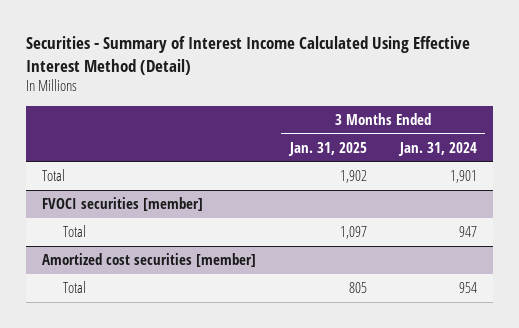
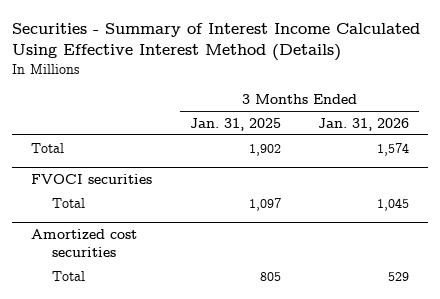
[25,35,470,75] Securities - Summary of Interest Income Calculated Using Effective Interest Method (Detail) -> [12,22,421,62] Securities - Summary of Interest Income Calculated Using Effective Interest Method (Details)
[397,141,477,156] Jan. 31, 2024 -> none
none -> [318,117,410,131] Jan. 31, 2026
[42,197,204,212] FVOCI securities [member] -> [30,174,152,185] FVOCI securities
[42,253,257,268] Amortized cost securities [member] -> [30,229,137,258] Amortized cost securities

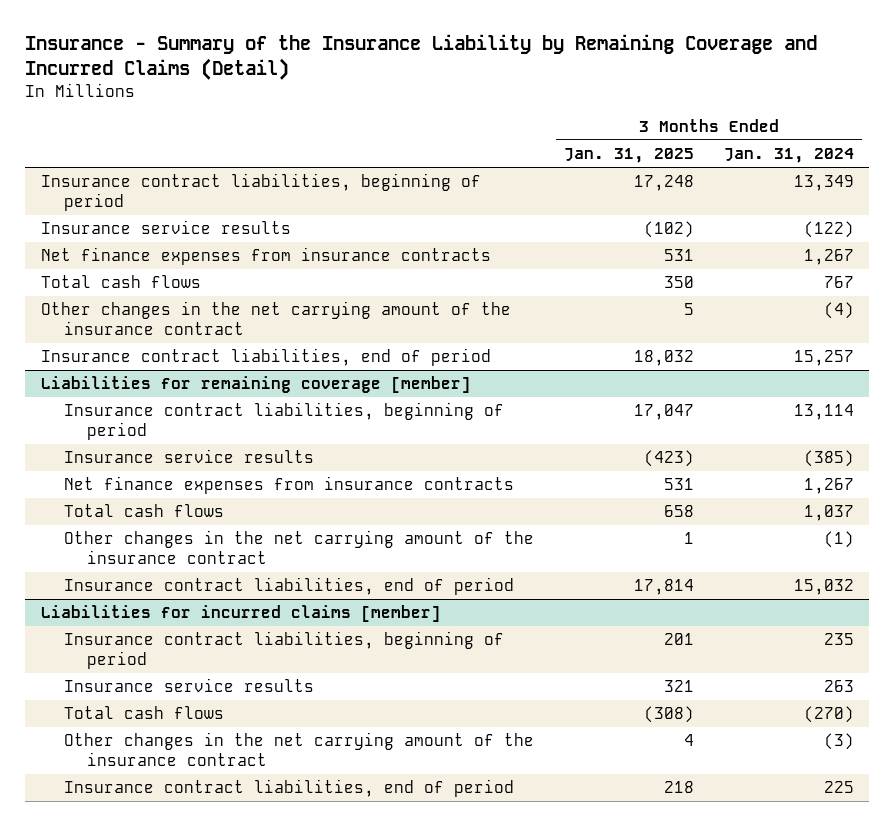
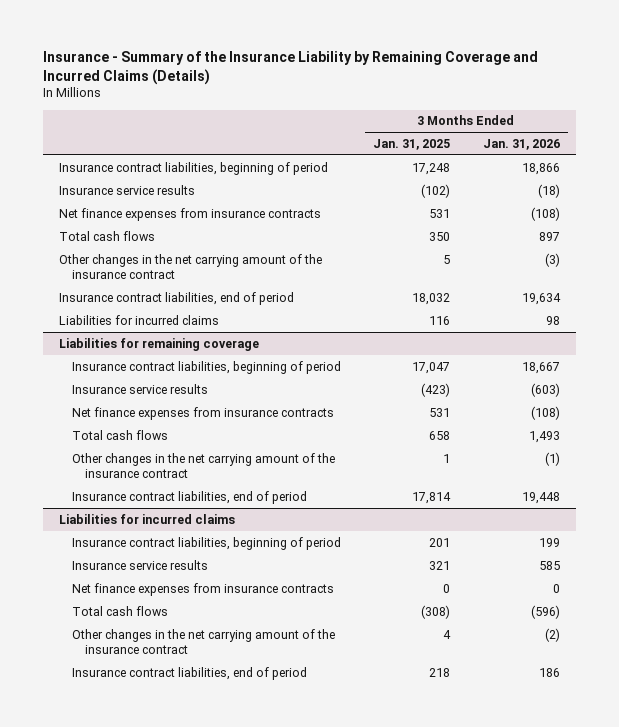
[25,34,818,81] Insurance - Summary of the Insurance Liability by Remaining Coverage and Incurred Claims (Detail) -> [42,50,538,85] Insurance - Summary of the Insurance Liability by Remaining Coverage and Incurred Claims (Details)
[724,148,855,164] Jan. 31, 2024 -> none
none -> [482,138,560,150] Jan. 31, 2026
none -> [58,314,219,325] Liabilities for incurred claims
[40,376,471,394] Liabilities for remaining coverage [member] -> [58,337,259,351] Liabilities for remaining coverage
[40,605,441,623] Liabilities for incurred claims [member] -> [58,513,235,524] Liabilities for incurred claims
none -> [71,582,334,596] Net finance expenses from insurance contracts

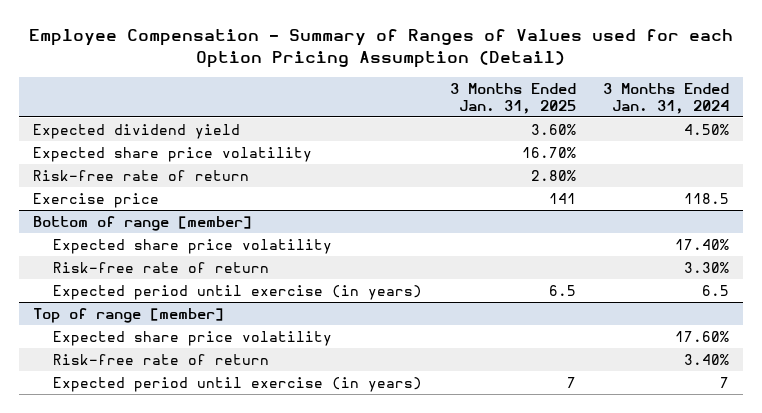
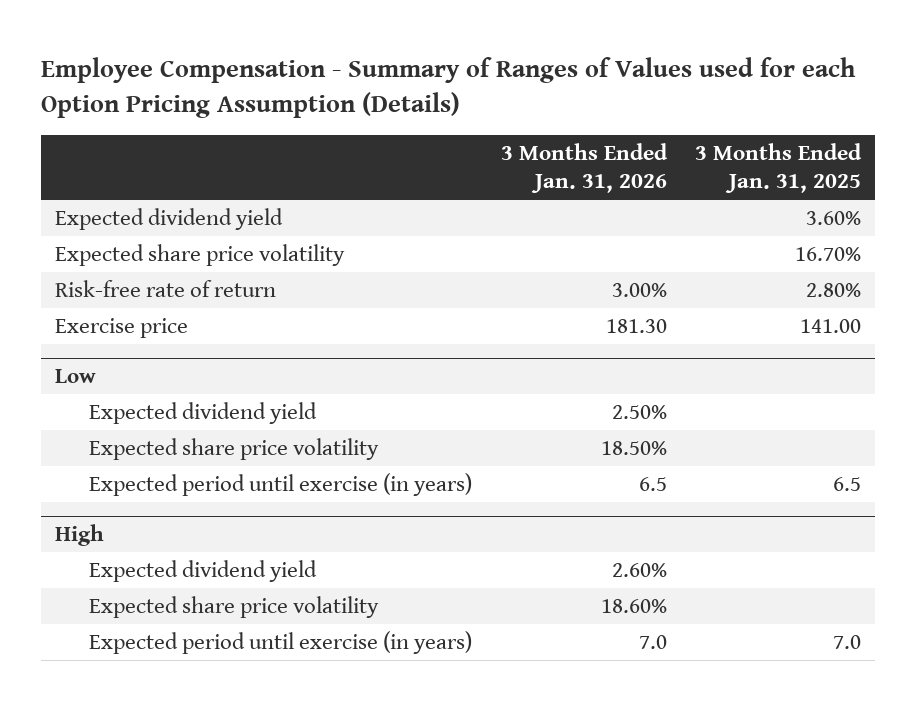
[29,29,734,69] Employee Compensation - Summary of Ranges of Values used for each Option Pricing Assumption (Detail) -> [41,56,857,119] Employee Compensation - Summary of Ranges of Values used for each Option Pricing Assumption (Details)
[603,82,730,115] 3 Months Ended Jan. 31, 2024 -> none
none -> [500,142,668,194] 3 Months Ended Jan. 31, 2026
[548,192,576,204] 141 -> [800,318,862,333] 141.00
[32,215,252,231] Bottom of range [member] -> [55,369,97,384] Low
none -> [89,401,318,424] Expected dividend yield
[53,261,270,273] Risk-free rate of return -> none
[32,307,224,323] Top of range [member] -> [55,524,105,547] High
none -> [89,559,318,582] Expected dividend yield
[53,353,270,365] Risk-free rate of return -> none
[566,376,576,388] 7 -> [833,634,862,649] 7.0

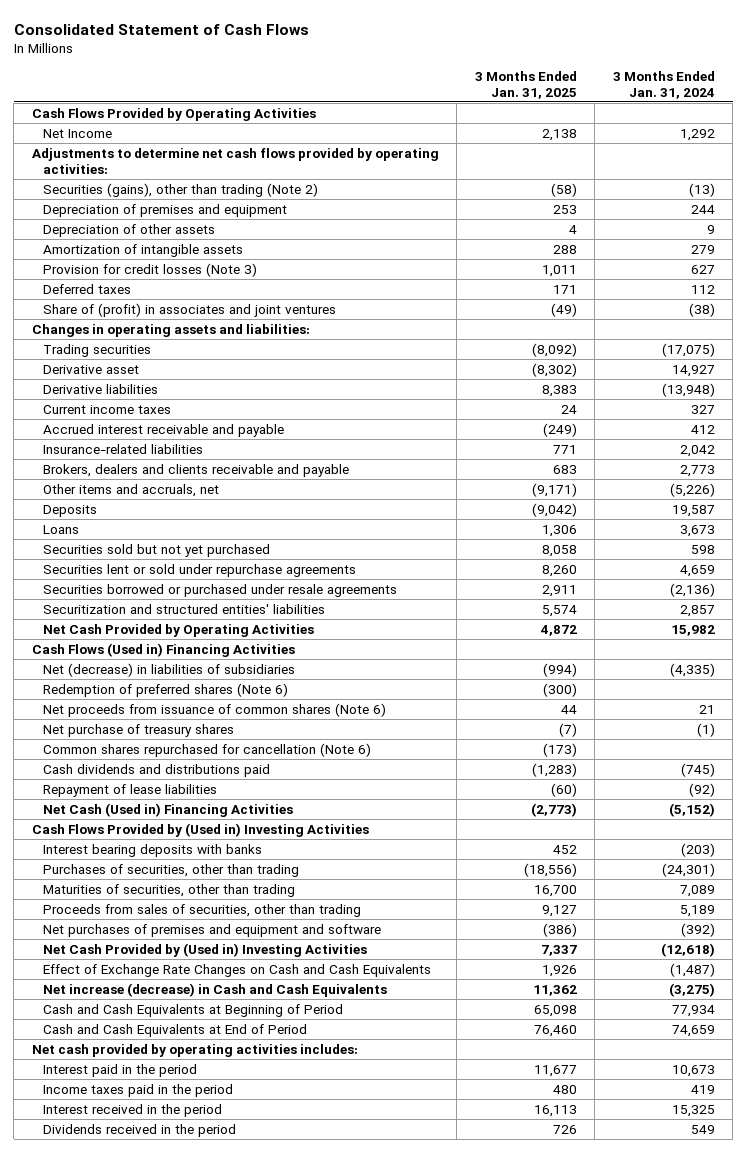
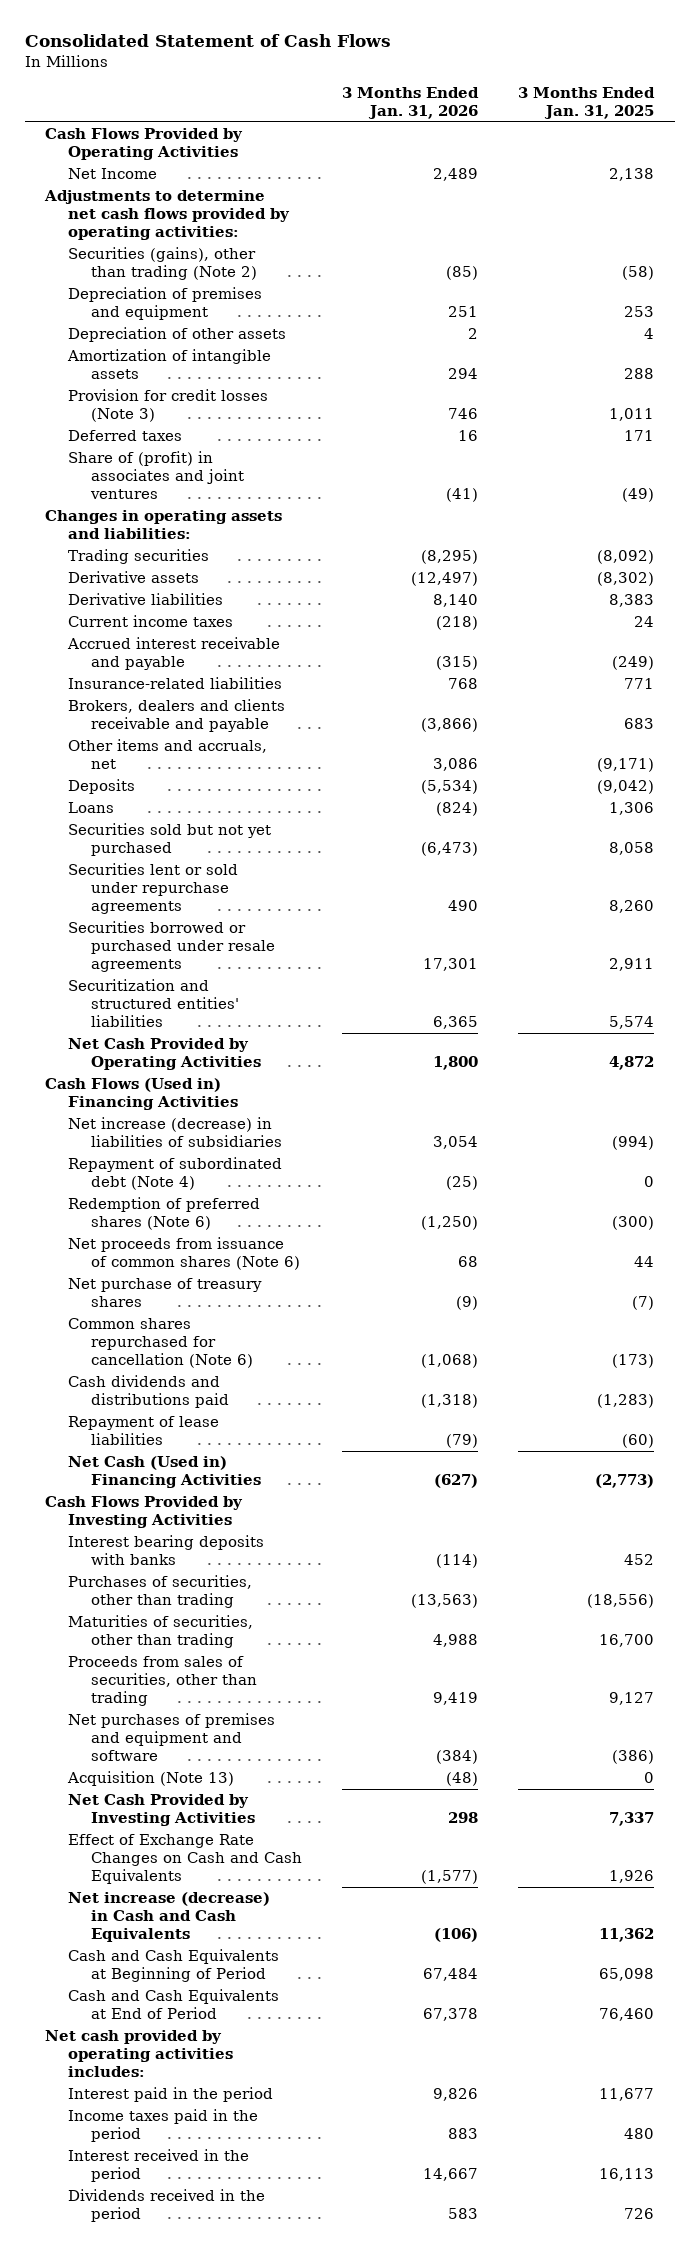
[612,70,715,99] 3 Months Ended Jan. 31, 2024 -> none
none -> [342,86,480,119] 3 Months Ended Jan. 31, 2026
[43,364,140,374] Derivative asset -> [67,571,199,584] Derivative assets
[43,662,296,677] Net (decrease) in liabilities of subsidiaries -> [67,1117,282,1148] Net increase (decrease) in liabilities of subsidiaries
none -> [67,1157,282,1191] Repayment of subordinated debt (Note 4)
[31,822,369,837] Cash Flows Provided by (Used in) Investing Activities -> [44,1496,243,1529] Cash Flows Provided by Investing Activities
none -> [66,1771,234,1787] Acquisition (Note 13)
[43,942,368,957] Net Cash Provided by (Used in) Investing Activities -> [67,1794,255,1827] Net Cash Provided by Investing Activities

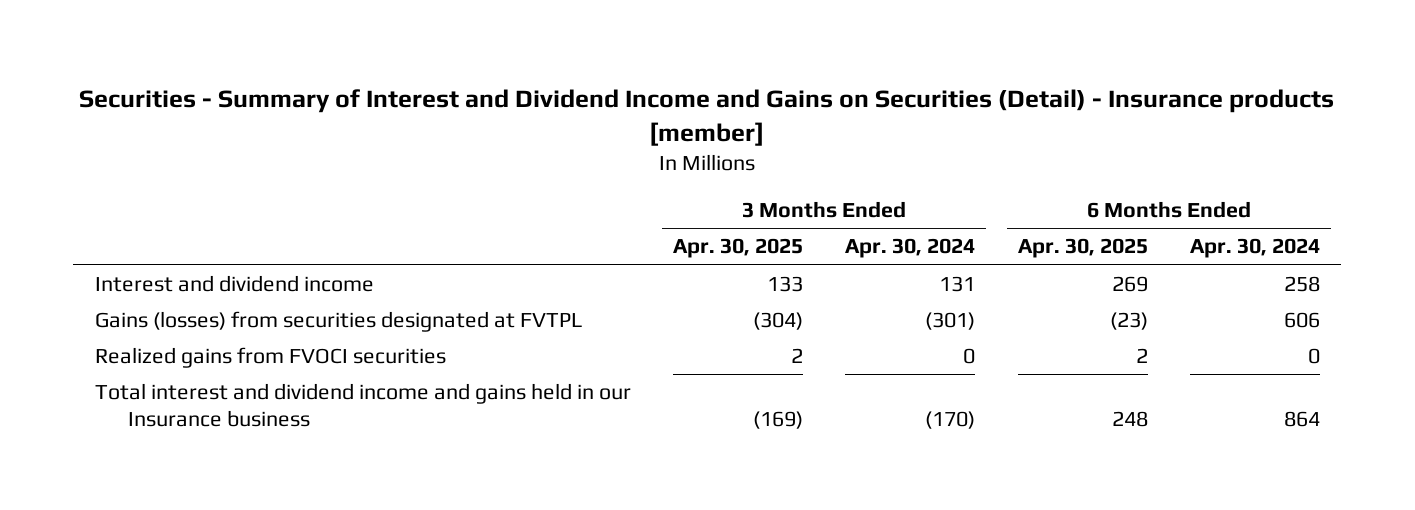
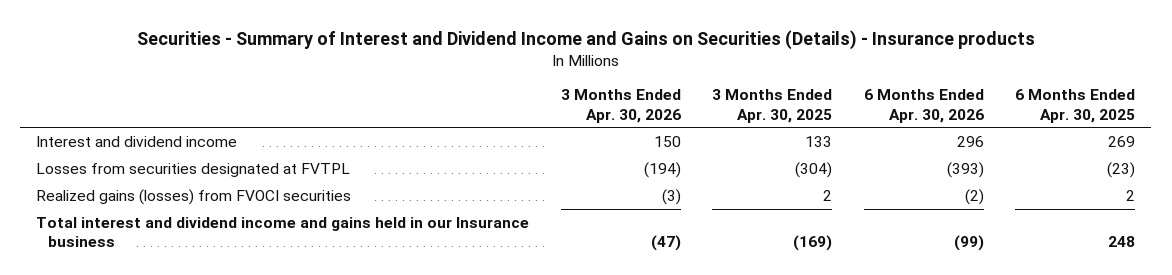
[79,89,1335,146] Securities - Summary of Interest and Dividend Income and Gains on Securities (Detail) - Insurance products [member] -> [136,29,1035,50] Securities - Summary of Interest and Dividend Income and Gains on Securities (Details) - Insurance products
[845,238,976,259] Apr. 30, 2024 -> none
[1190,238,1321,259] Apr. 30, 2024 -> none
none -> [560,89,681,123] 3 Months Ended Apr. 30, 2026
none -> [863,89,984,123] 6 Months Ended Apr. 30, 2026
[94,311,582,333] Gains (losses) from securities designated at FVTPL -> [36,162,351,177] Losses from securities designated at FVTPL
[94,347,446,369] Realized gains from FVOCI securities -> [36,188,352,205] Realized gains (losses) from FVOCI securities

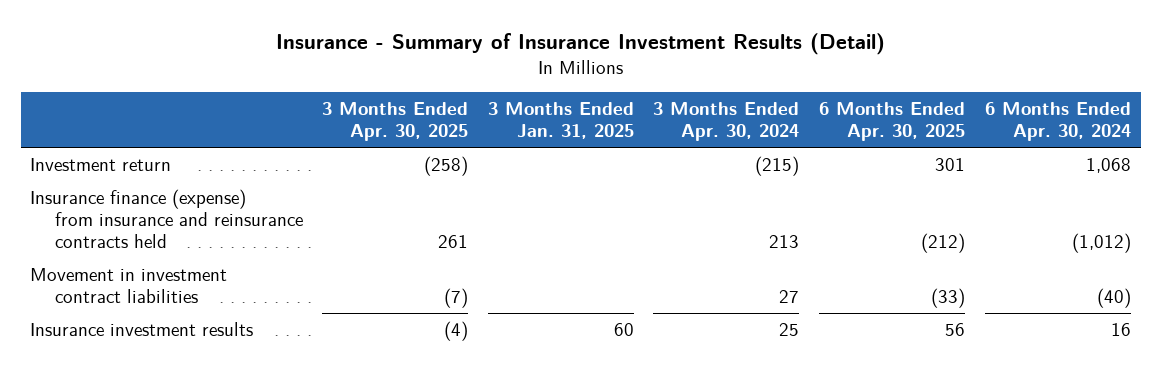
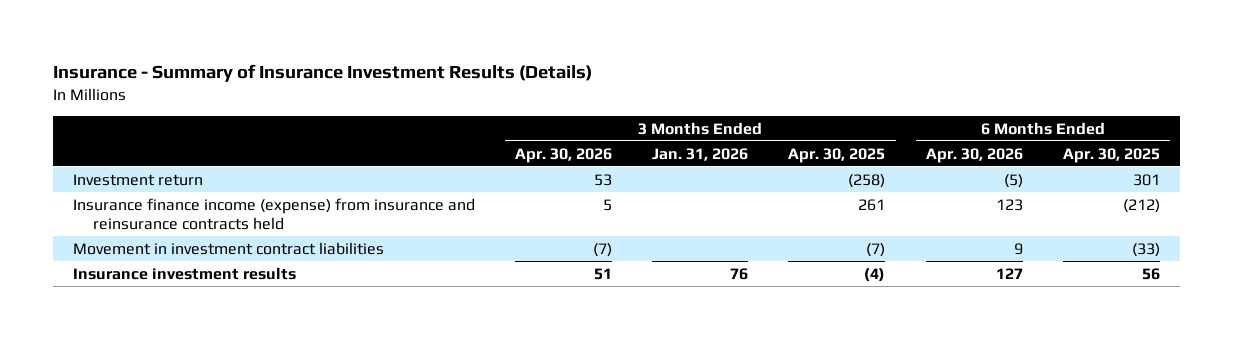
[275,33,885,56] Insurance - Summary of Insurance Investment Results (Detail) -> [52,63,592,82] Insurance - Summary of Insurance Investment Results (Details)
[487,102,634,140] 3 Months Ended Jan. 31, 2025 -> none
[653,102,800,142] 3 Months Ended Apr. 30, 2024 -> none
[984,102,1131,142] 6 Months Ended Apr. 30, 2024 -> none
none -> [515,147,613,163] Apr. 30, 2026
none -> [652,147,749,161] Jan. 31, 2026
none -> [925,147,1023,163] Apr. 30, 2026
[30,188,303,248] Insurance finance (expense) from insurance and reinsurance contracts held -> [72,197,475,230] Insurance finance income (expense) from insurance and reinsurance contracts held

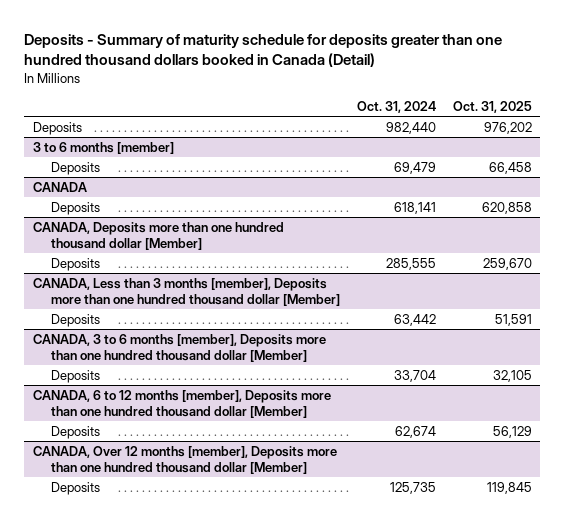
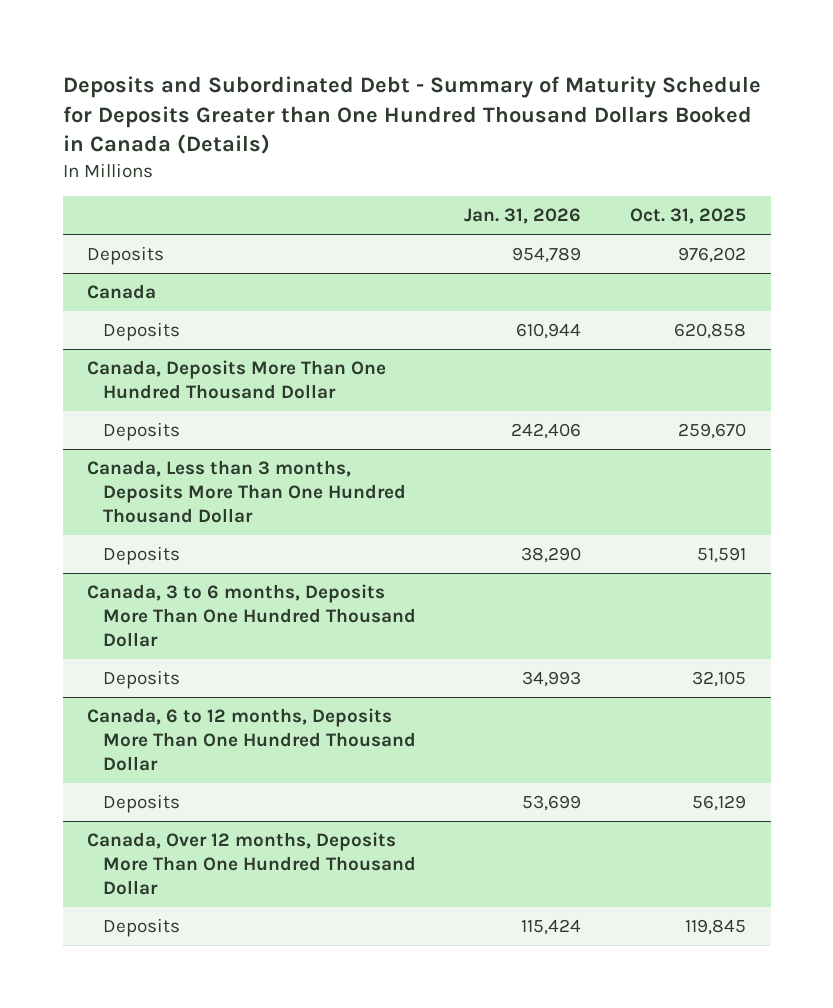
[24,33,503,67] Deposits - Summary of maturity schedule for deposits greater than one hundred thousand dollars booked in Canada (Detail) -> [62,76,761,155] Deposits and Subordinated Debt - Summary of Maturity Schedule for Deposits Greater than One Hundred Thousand Dollars Booked in Canada (Details)
[357,100,437,113] Oct. 31, 2024 -> none
none -> [464,208,582,225] Jan. 31, 2026
[32,141,174,154] 3 to 6 months [member] -> none
[51,161,101,175] Deposits -> none
[32,181,87,192] CANADA -> [87,284,157,300] Canada
[32,221,284,250] CANADA, Deposits more than one hundred thousand dollar [Member] -> [87,360,387,400] Canada, Deposits More Than One Hundred Thousand Dollar
[32,277,341,306] CANADA, Less than 3 months [member], Deposits more than one hundred thousand dollar [Member] -> [87,460,406,524] Canada, Less than 3 months, Deposits More Than One Hundred Thousand Dollar
[32,333,326,362] CANADA, 3 to 6 months [member], Deposits more than one hundred thousand dollar [Member] -> [87,584,416,648] Canada, 3 to 6 months, Deposits More Than One Hundred Thousand Dollar
[32,389,331,418] CANADA, 6 to 12 months [member], Deposits more than one hundred thousand dollar [Member] -> [87,708,416,772] Canada, 6 to 12 months, Deposits More Than One Hundred Thousand Dollar
[32,445,337,474] CANADA, Over 12 months [member], Deposits more than one hundred thousand dollar [Member] -> [87,832,416,896] Canada, Over 12 months, Deposits More Than One Hundred Thousand Dollar

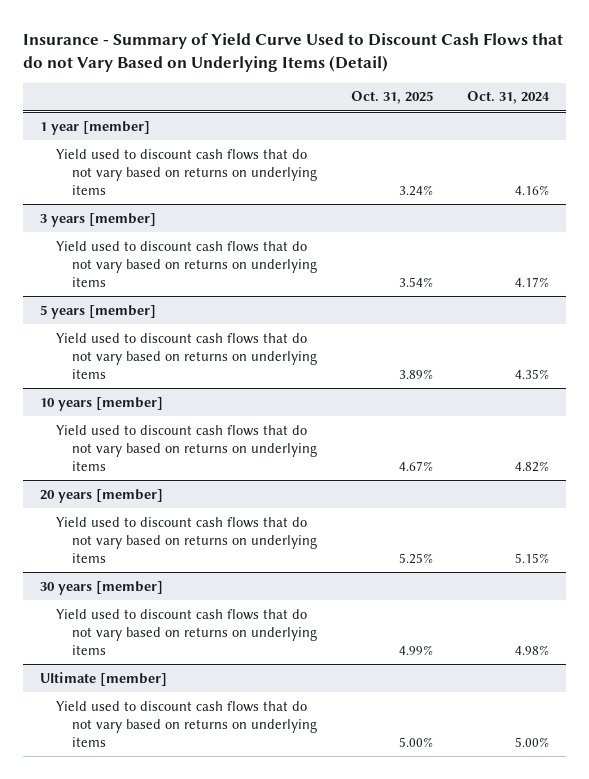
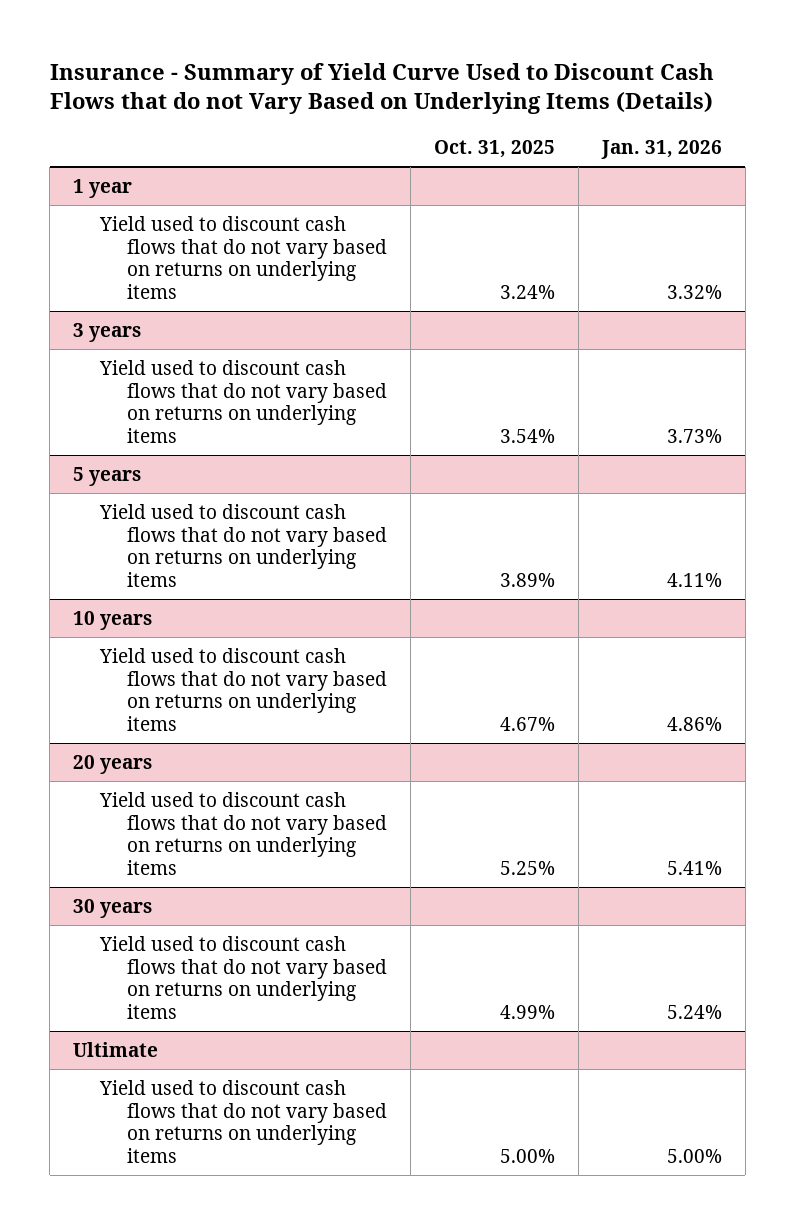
[22,33,563,73] Insurance - Summary of Yield Curve Used to Discount Cash Flows that do not Vary Based on Underlying Items (Detail) -> [49,62,714,115] Insurance - Summary of Yield Curve Used to Discount Cash Flows that do not Vary Based on Underlying Items (Details)
[466,91,550,105] Oct. 31, 2024 -> none
none -> [600,140,722,160] Jan. 31, 2026
[39,120,150,135] 1 year [member] -> [73,178,133,198] 1 year
[39,212,156,227] 3 years [member] -> [73,322,142,342] 3 years
[39,304,156,319] 5 years [member] -> [73,466,142,486] 5 years
[39,396,163,411] 10 years [member] -> [73,610,153,630] 10 years
[39,488,163,503] 20 years [member] -> [73,754,153,774] 20 years
[39,580,163,595] 30 years [member] -> [73,898,153,918] 30 years
[39,671,167,686] Ultimate [member] -> [73,1041,159,1057] Ultimate

